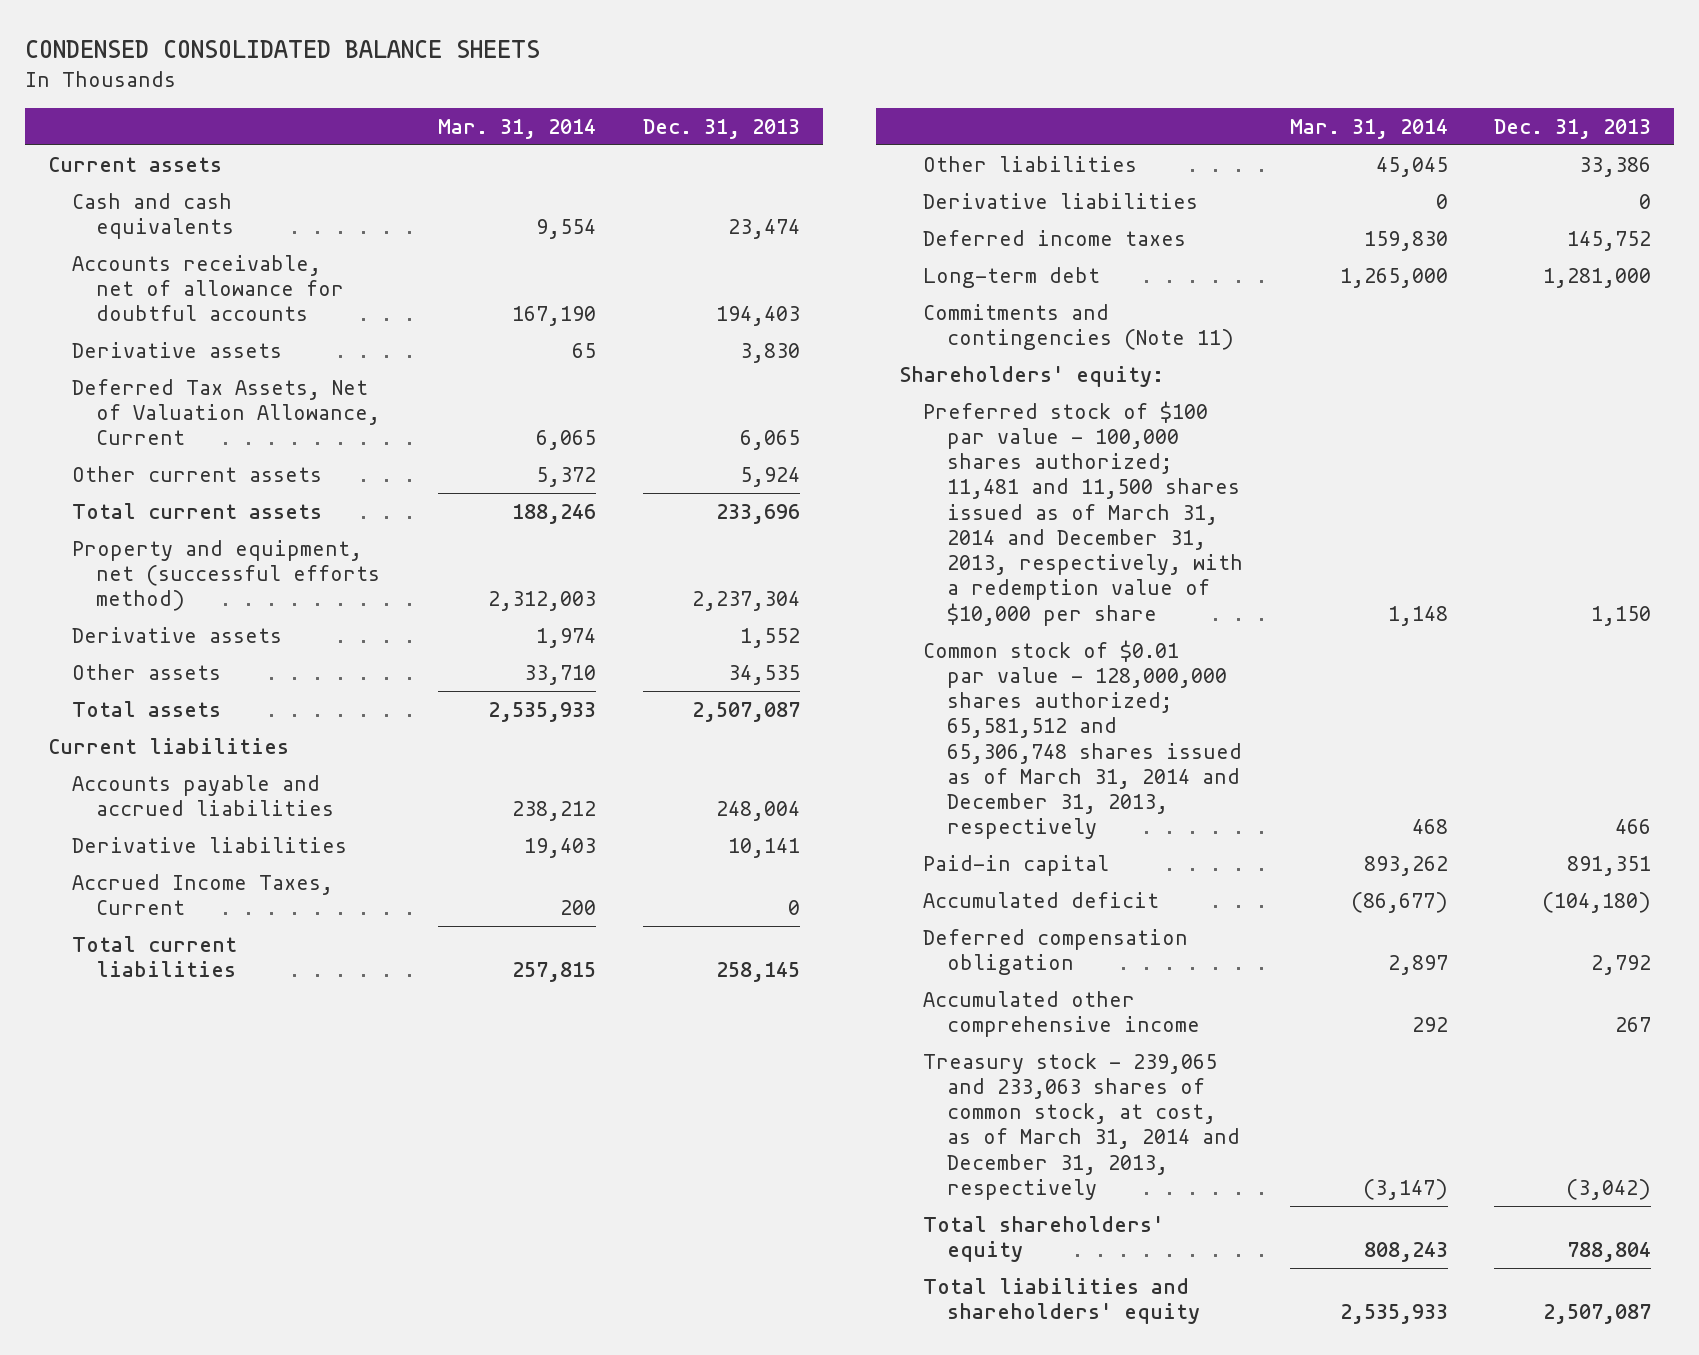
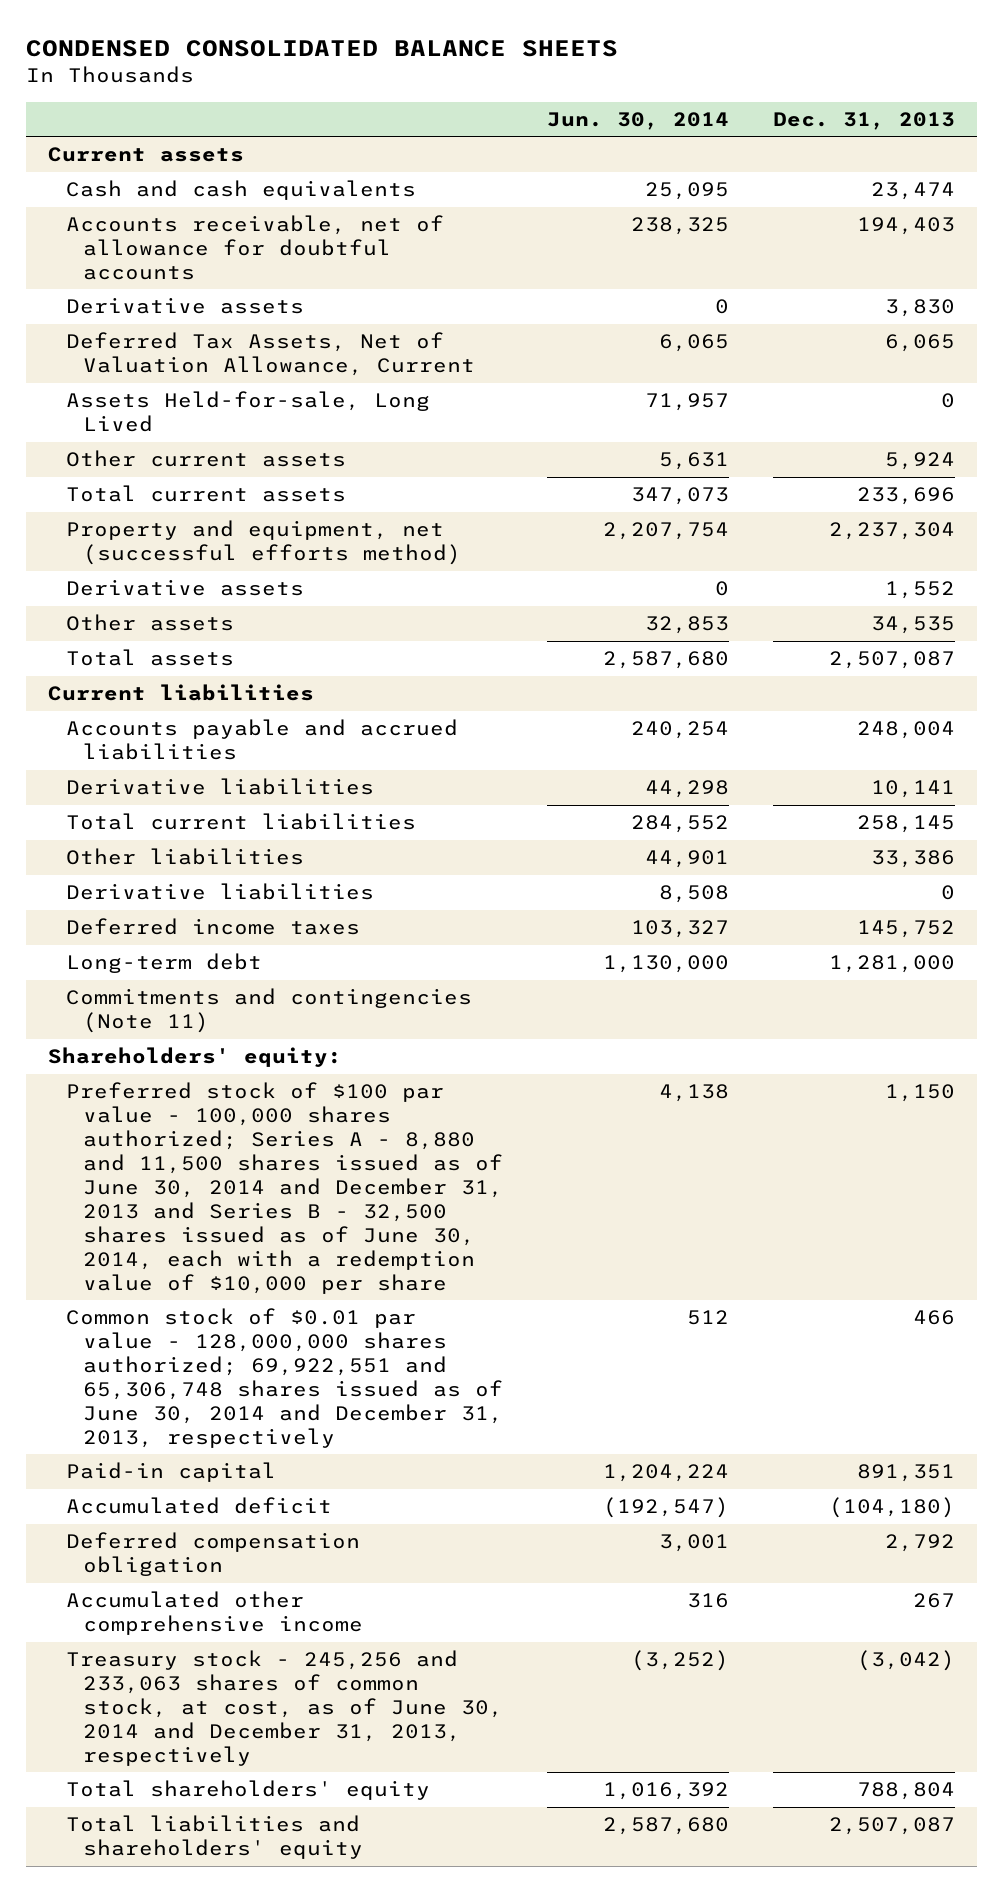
[438,118,597,139] Mar. 31, 2014 -> none
none -> [547,111,730,130] Jun. 30, 2014
none -> [65,391,430,433] Assets Held-for-sale, Long Lived
[72,873,334,916] Accrued Income Taxes, Current -> none
[923,400,1244,626] Preferred stock of $100 par value - 100,000 shares authorized; 11,481 and 11,500 shares issued as of March 31, 2014 and December 31, 2013, respectively, with a redemption value of $10,000 per share -> [65,1082,504,1294] Preferred stock of $100 par value - 100,000 shares authorized; Series A - 8,880 and 11,500 shares issued as of June 30, 2014 and December 31, 2013 and Series B - 32,500 shares issued as of June 30, 2014, each with a redemption value of $10,000 per share
[923,639,1243,840] Common stock of $0.01 par value - 128,000,000 shares authorized; 65,581,512 and 65,306,748 shares issued as of March 31, 2014 and December 31, 2013, respectively -> [65,1308,504,1448] Common stock of $0.01 par value - 128,000,000 shares authorized; 69,922,551 and 65,306,748 shares issued as of June 30, 2014 and December 31, 2013, respectively
[923,1052,1241,1200] Treasury stock - 239,065 and 233,063 shares of common stock, at cost, as of March 31, 2014 and December 31, 2013, respectively -> [65,1650,504,1766] Treasury stock - 245,256 and 233,063 shares of common stock, at cost, as of June 30, 2014 and December 31, 2013, respectively

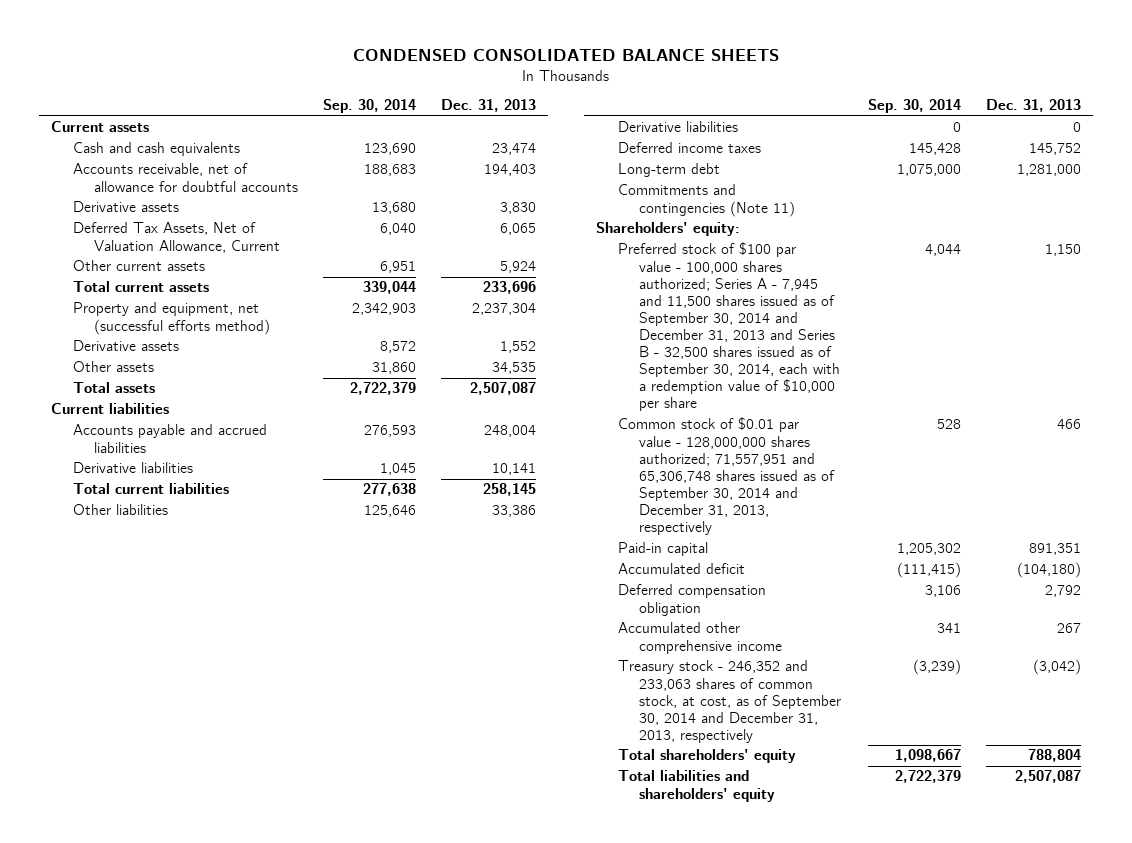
[547,111,730,130] Jun. 30, 2014 -> none
none -> [322,99,416,114] Sep. 30, 2014
[65,391,430,433] Assets Held-for-sale, Long Lived -> none
[65,1082,504,1294] Preferred stock of $100 par value - 100,000 shares authorized; Series A - 8,880 and 11,500 shares issued as of June 30, 2014 and December 31, 2013 and Series B - 32,500 shares issued as of June 30, 2014, each with a redemption value of $10,000 per share -> [617,242,840,412] Preferred stock of $100 par value - 100,000 shares authorized; Series A - 7,945 and 11,500 shares issued as of September 30, 2014 and December 31, 2013 and Series B - 32,500 shares issued as of September 30, 2014, each with a redemption value of $10,000 per share
[65,1308,504,1448] Common stock of $0.01 par value - 128,000,000 shares authorized; 69,922,551 and 65,306,748 shares issued as of June 30, 2014 and December 31, 2013, respectively -> [617,417,835,535] Common stock of $0.01 par value - 128,000,000 shares authorized; 71,557,951 and 65,306,748 shares issued as of September 30, 2014 and December 31, 2013, respectively
[65,1650,504,1766] Treasury stock - 245,256 and 233,063 shares of common stock, at cost, as of June 30, 2014 and December 31, 2013, respectively -> [617,660,841,743] Treasury stock - 246,352 and 233,063 shares of common stock, at cost, as of September 30, 2014 and December 31, 2013, respectively

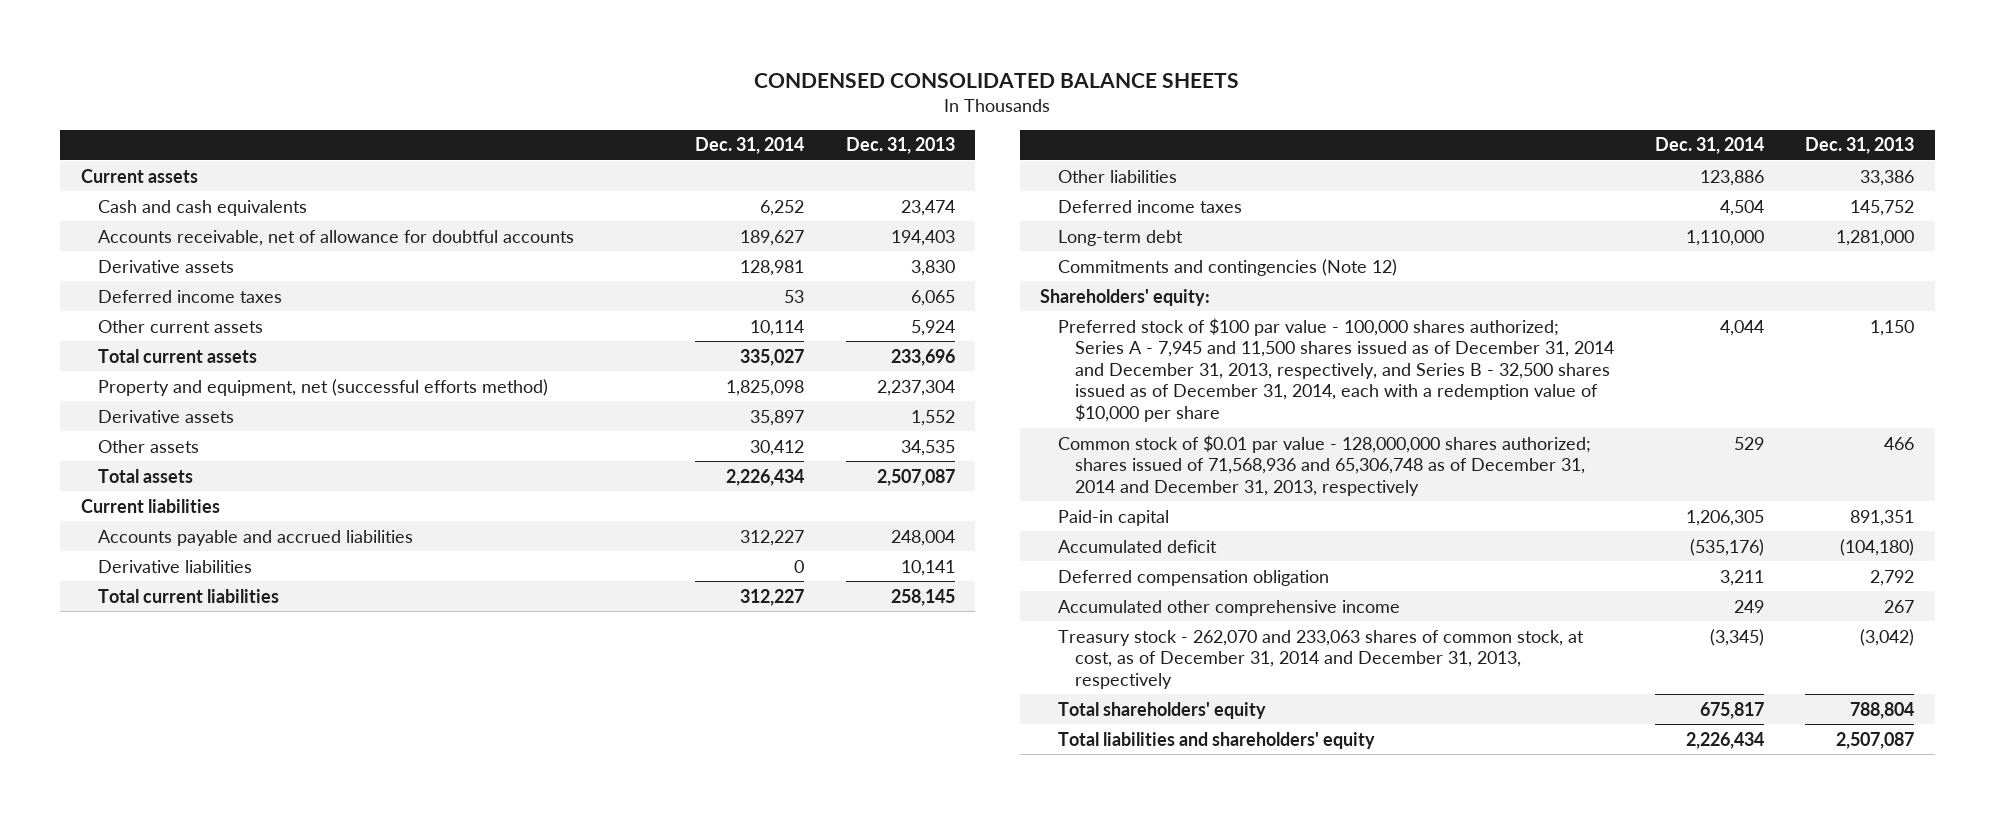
[322,99,416,114] Sep. 30, 2014 -> none
none -> [695,137,805,155] Dec. 31, 2014
[72,222,280,253] Deferred Tax Assets, Net of Valuation Allowance, Current -> [97,289,282,303] Deferred income taxes
[617,121,738,133] Derivative liabilities -> none
[617,184,795,217] Commitments and contingencies (Note 11) -> [1057,258,1397,276] Commitments and contingencies (Note 12)
[617,242,840,412] Preferred stock of $100 par value - 100,000 shares authorized; Series A - 7,945 and 11,500 shares issued as of September 30, 2014 and December 31, 2013 and Series B - 32,500 shares issued as of September 30, 2014, each with a redemption value of $10,000 per share -> [1057,317,1614,422] Preferred stock of $100 par value - 100,000 shares authorized; Series A - 7,945 and 11,500 shares issued as of December 31, 2014 and December 31, 2013, respectively, and Series B - 32,500 shares issued as of December 31, 2014, each with a redemption value of $10,000 per share
[617,417,835,535] Common stock of $0.01 par value - 128,000,000 shares authorized; 71,557,951 and 65,306,748 shares issued as of September 30, 2014 and December 31, 2013, respectively -> [1057,434,1591,496] Common stock of $0.01 par value - 128,000,000 shares authorized; shares issued of 71,568,936 and 65,306,748 as of December 31, 2014 and December 31, 2013, respectively
[617,660,841,743] Treasury stock - 246,352 and 233,063 shares of common stock, at cost, as of September 30, 2014 and December 31, 2013, respectively -> [1057,629,1584,689] Treasury stock - 262,070 and 233,063 shares of common stock, at cost, as of December 31, 2014 and December 31, 2013, respectively

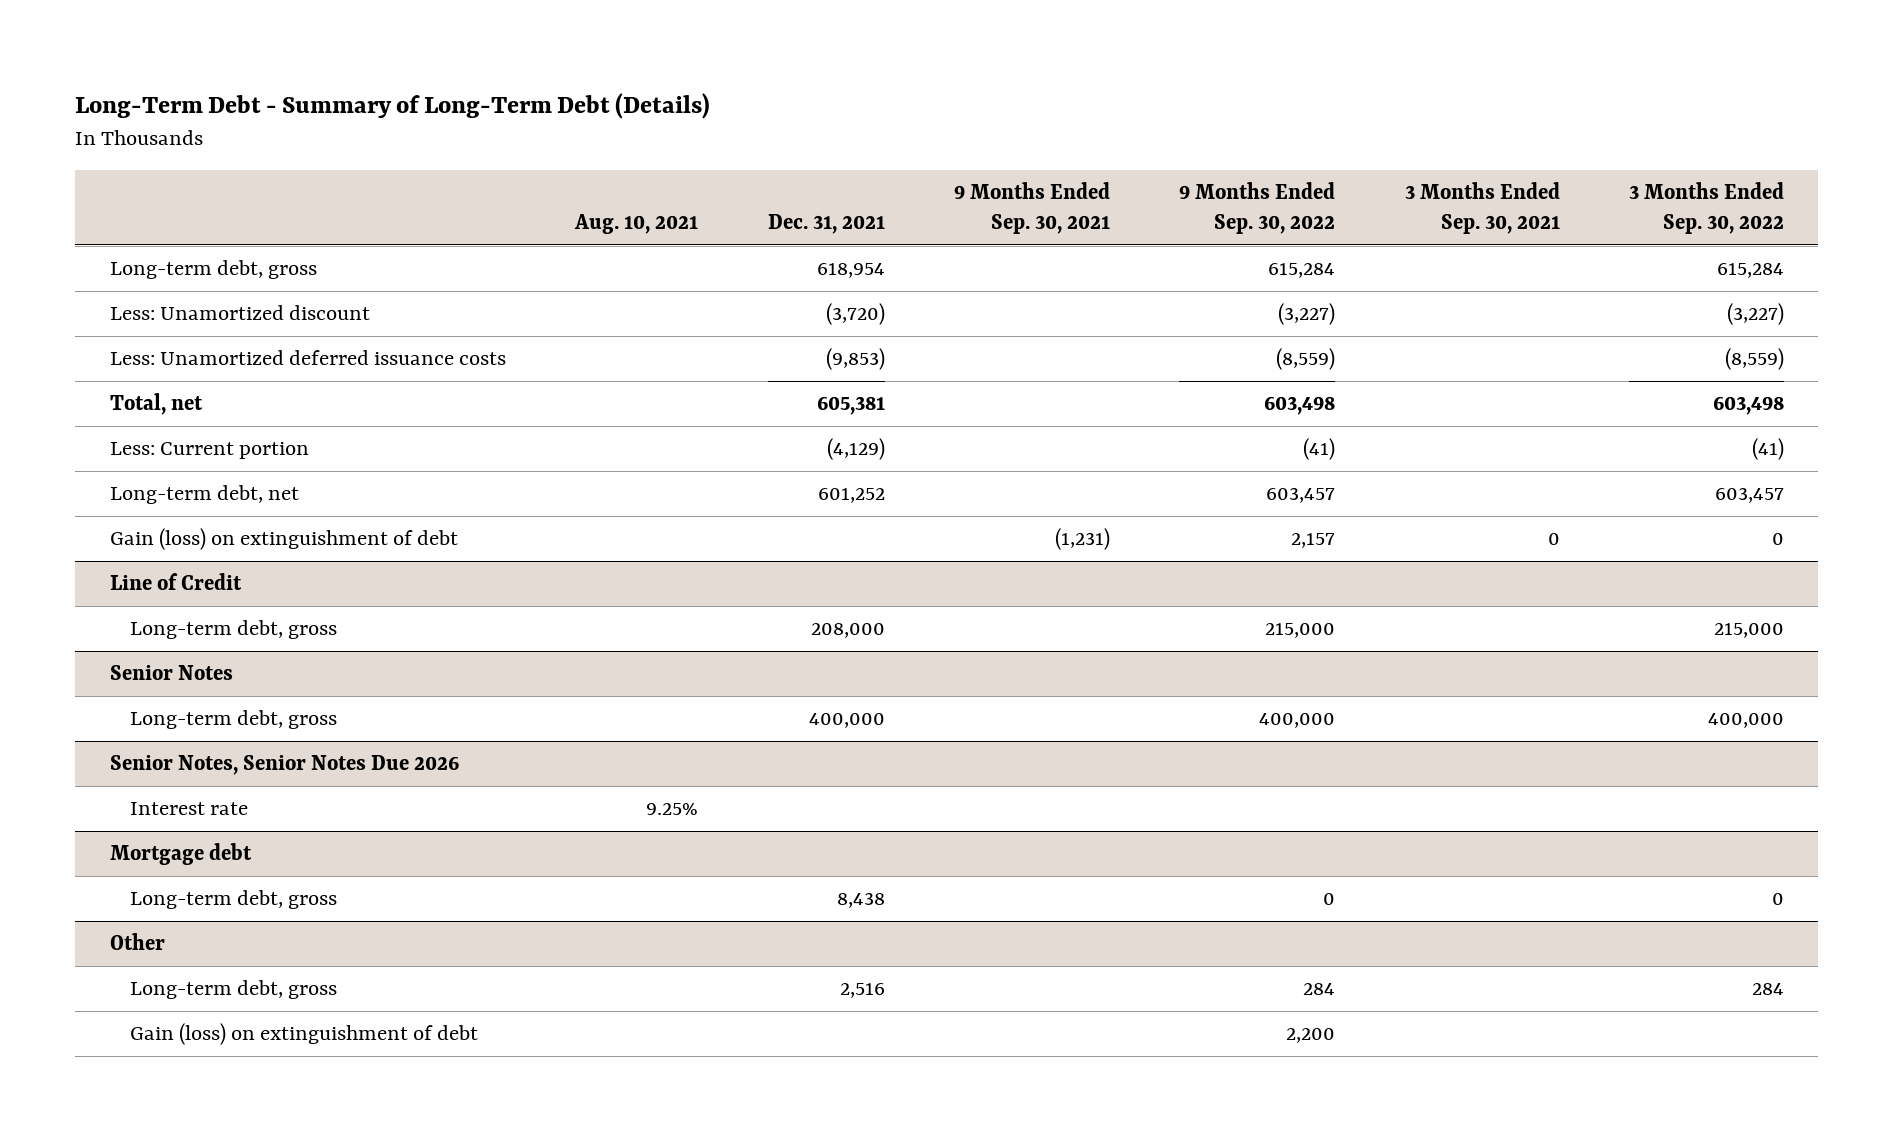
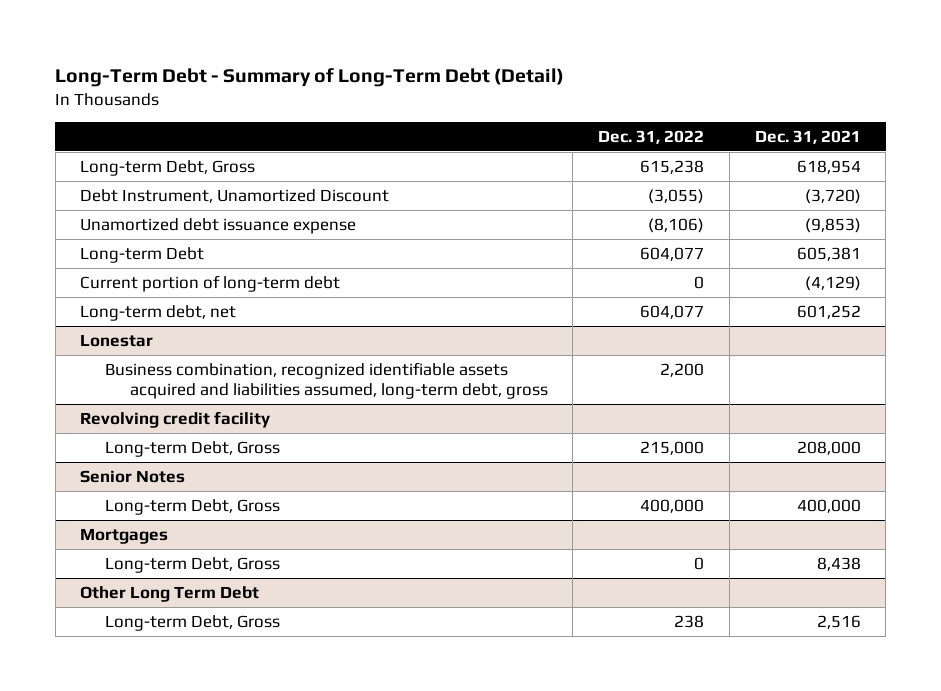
[75,92,711,119] Long-Term Debt - Summary of Long-Term Debt (Details) -> [55,67,565,87] Long-Term Debt - Summary of Long-Term Debt (Detail)
[574,214,699,235] Aug. 10, 2021 -> none
[953,182,1110,235] 9 Months Ended Sep. 30, 2021 -> none
[1179,182,1336,235] 9 Months Ended Sep. 30, 2022 -> none
[1404,182,1560,235] 3 Months Ended Sep. 30, 2021 -> none
[1628,182,1784,235] 3 Months Ended Sep. 30, 2022 -> none
none -> [598,129,705,144] Dec. 31, 2022
[110,260,318,280] Long-term debt, gross -> [80,159,256,176] Long-term Debt, Gross
[110,305,371,321] Less: Unamortized discount -> [80,188,390,203] Debt Instrument, Unamortized Discount
[110,350,507,366] Less: Unamortized deferred issuance costs -> [80,217,357,234] Unamortized debt issuance expense
[110,393,204,416] Total, net -> [80,246,205,263] Long-term Debt
[110,442,310,460] Less: Current portion -> [80,274,341,292] Current portion of long-term debt
[110,528,459,551] Gain (loss) on extinguishment of debt -> none
none -> [80,333,154,347] Lonestar
none -> [104,361,548,399] Business combination, recognized identifiable assets acquired and liabilities assumed, long-term debt, gross
[110,573,243,591] Line of Credit -> [80,410,271,428] Revolving credit facility
[129,620,337,640] Long-term debt, gross -> [104,440,280,457] Long-term Debt, Gross
[110,755,460,776] Senior Notes, Senior Notes Due 2026 -> none
[129,802,248,816] Interest rate -> none
[110,933,166,951] Other -> none
[129,1023,478,1046] Gain (loss) on extinguishment of debt -> none
[129,710,337,730] Long-term debt, gross -> [104,498,280,515] Long-term Debt, Gross
[110,843,253,866] Mortgage debt -> [80,527,169,544] Mortgages
[129,890,337,910] Long-term debt, gross -> [104,556,280,573] Long-term Debt, Gross
none -> [80,585,260,602] Other Long Term Debt
[129,980,337,1000] Long-term debt, gross -> [104,614,280,631] Long-term Debt, Gross

